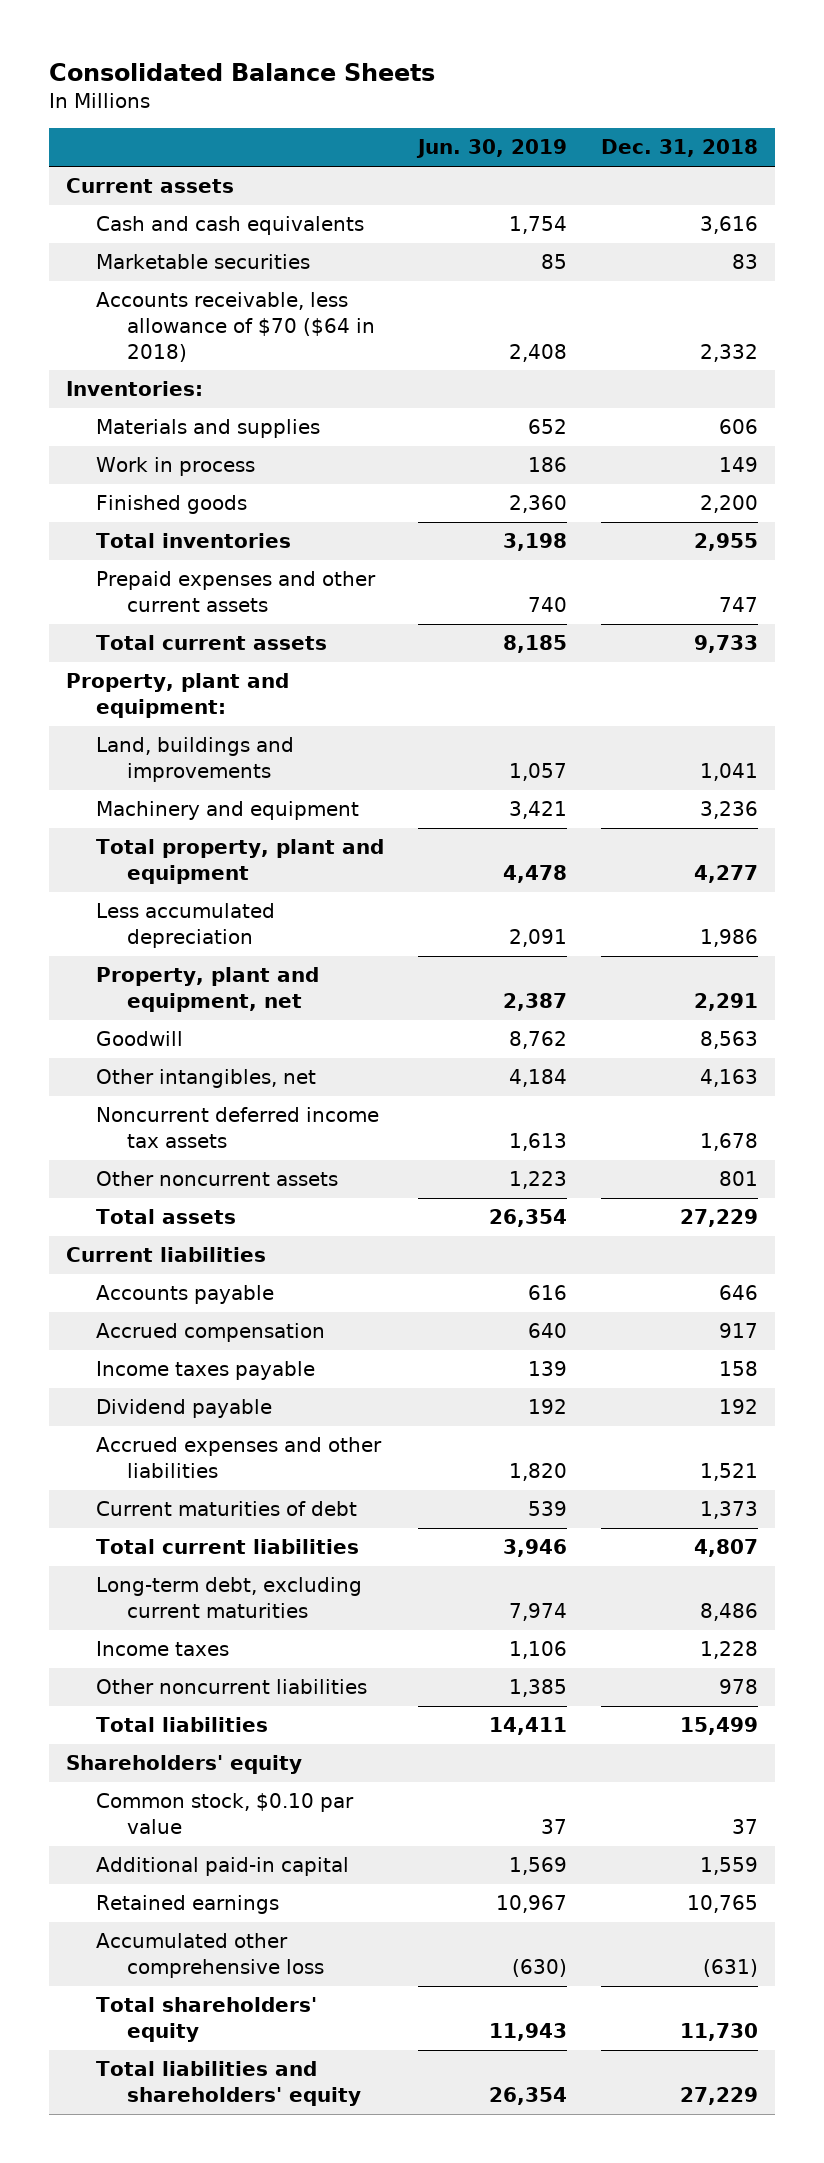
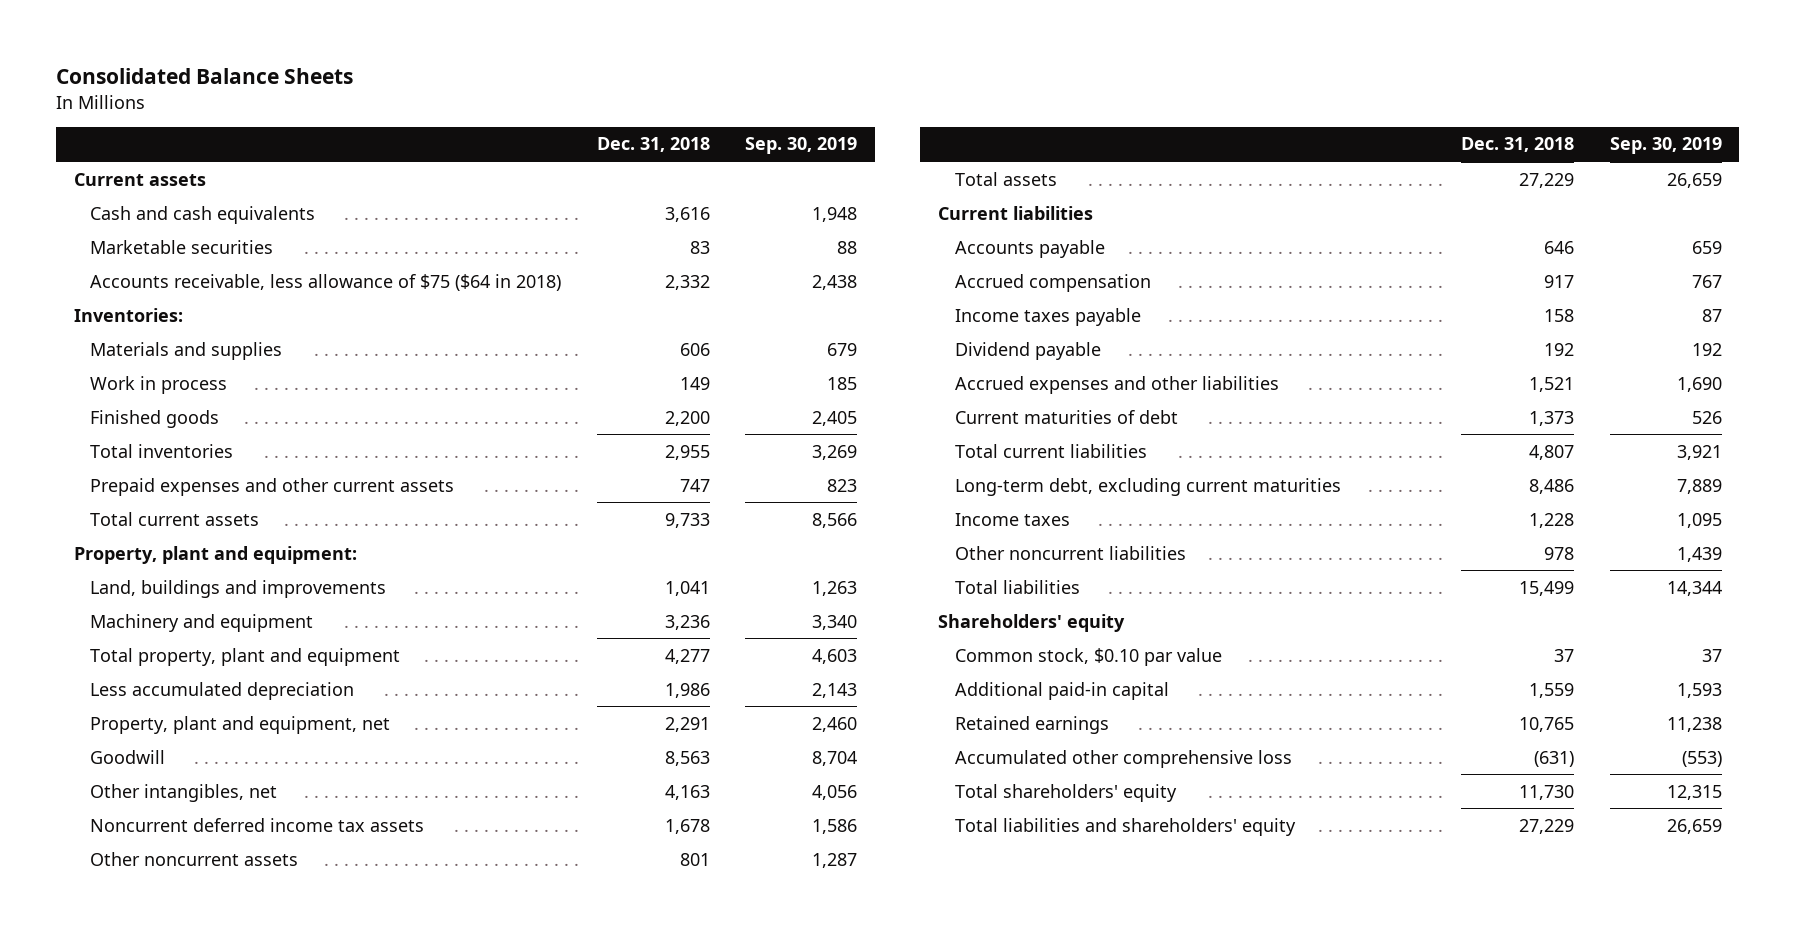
[416,139,568,159] Jun. 30, 2019 -> none
none -> [745,137,858,155] Sep. 30, 2019
[96,292,375,362] Accounts receivable, less allowance of $70 ($64 in 2018) -> [90,273,562,291] Accounts receivable, less allowance of $75 ($64 in 2018)

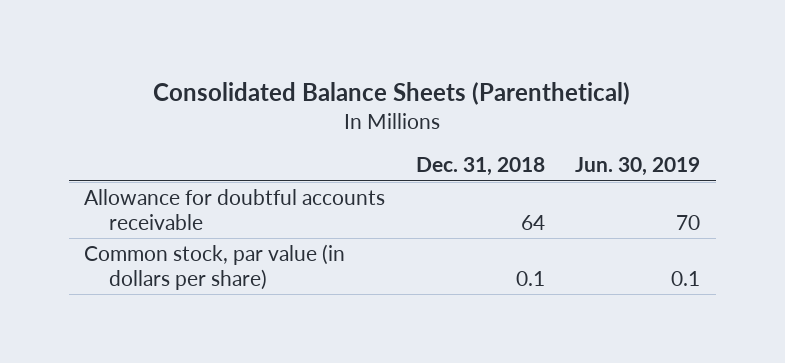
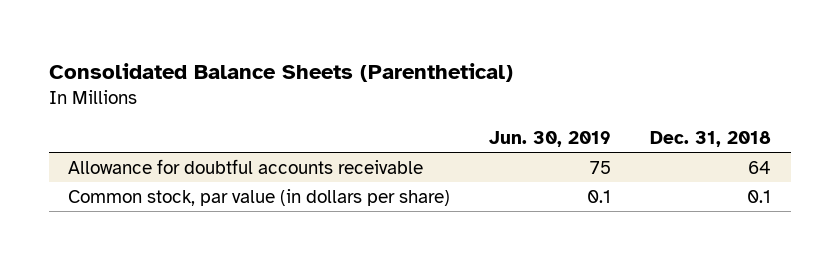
[676,214,701,230] 70 -> [590,160,612,174] 75

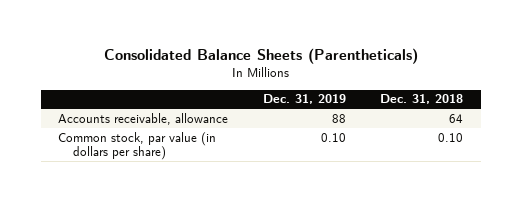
[48,62,513,82] Consolidated Balance Sheets (Parenthetical) -> [103,48,418,65] Consolidated Balance Sheets (Parentheticals)
[489,131,612,148] Jun. 30, 2019 -> none
none -> [262,94,346,105] Dec. 31, 2019
[68,158,424,174] Allowance for doubtful accounts receivable -> [58,112,229,125] Accounts receivable, allowance
[747,189,772,203] 0.1 -> [438,132,464,142] 0.10

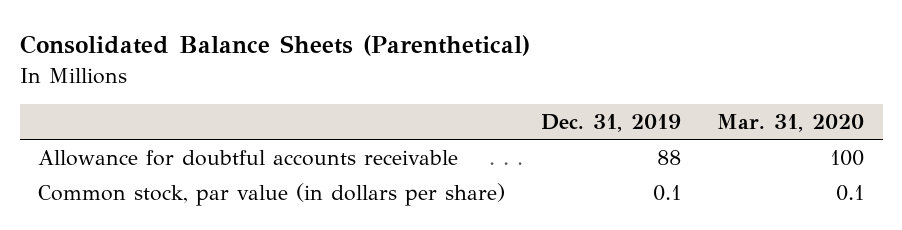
[103,48,418,65] Consolidated Balance Sheets (Parentheticals) -> [19,35,530,57] Consolidated Balance Sheets (Parenthetical)
[380,94,464,105] Dec. 31, 2018 -> none
none -> [717,114,865,133] Mar. 31, 2020
[58,112,229,125] Accounts receivable, allowance -> [37,149,458,166] Allowance for doubtful accounts receivable
[320,132,346,142] 0.10 -> [653,184,682,201] 0.1

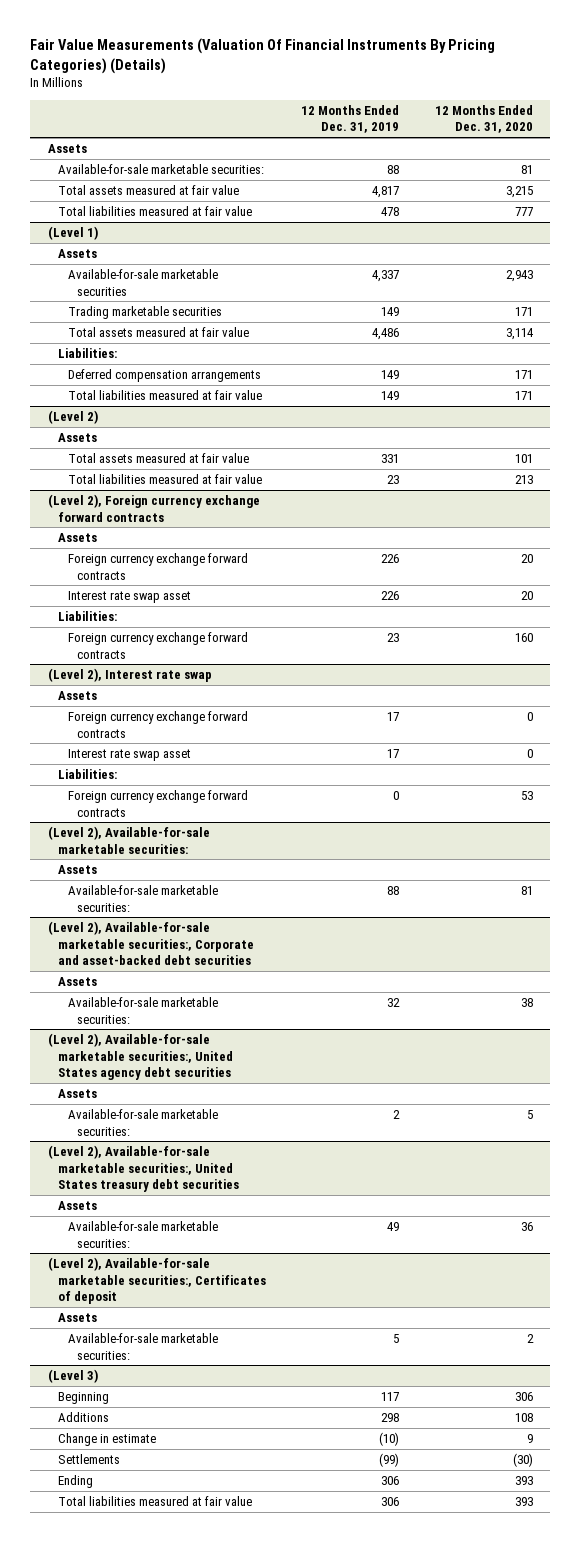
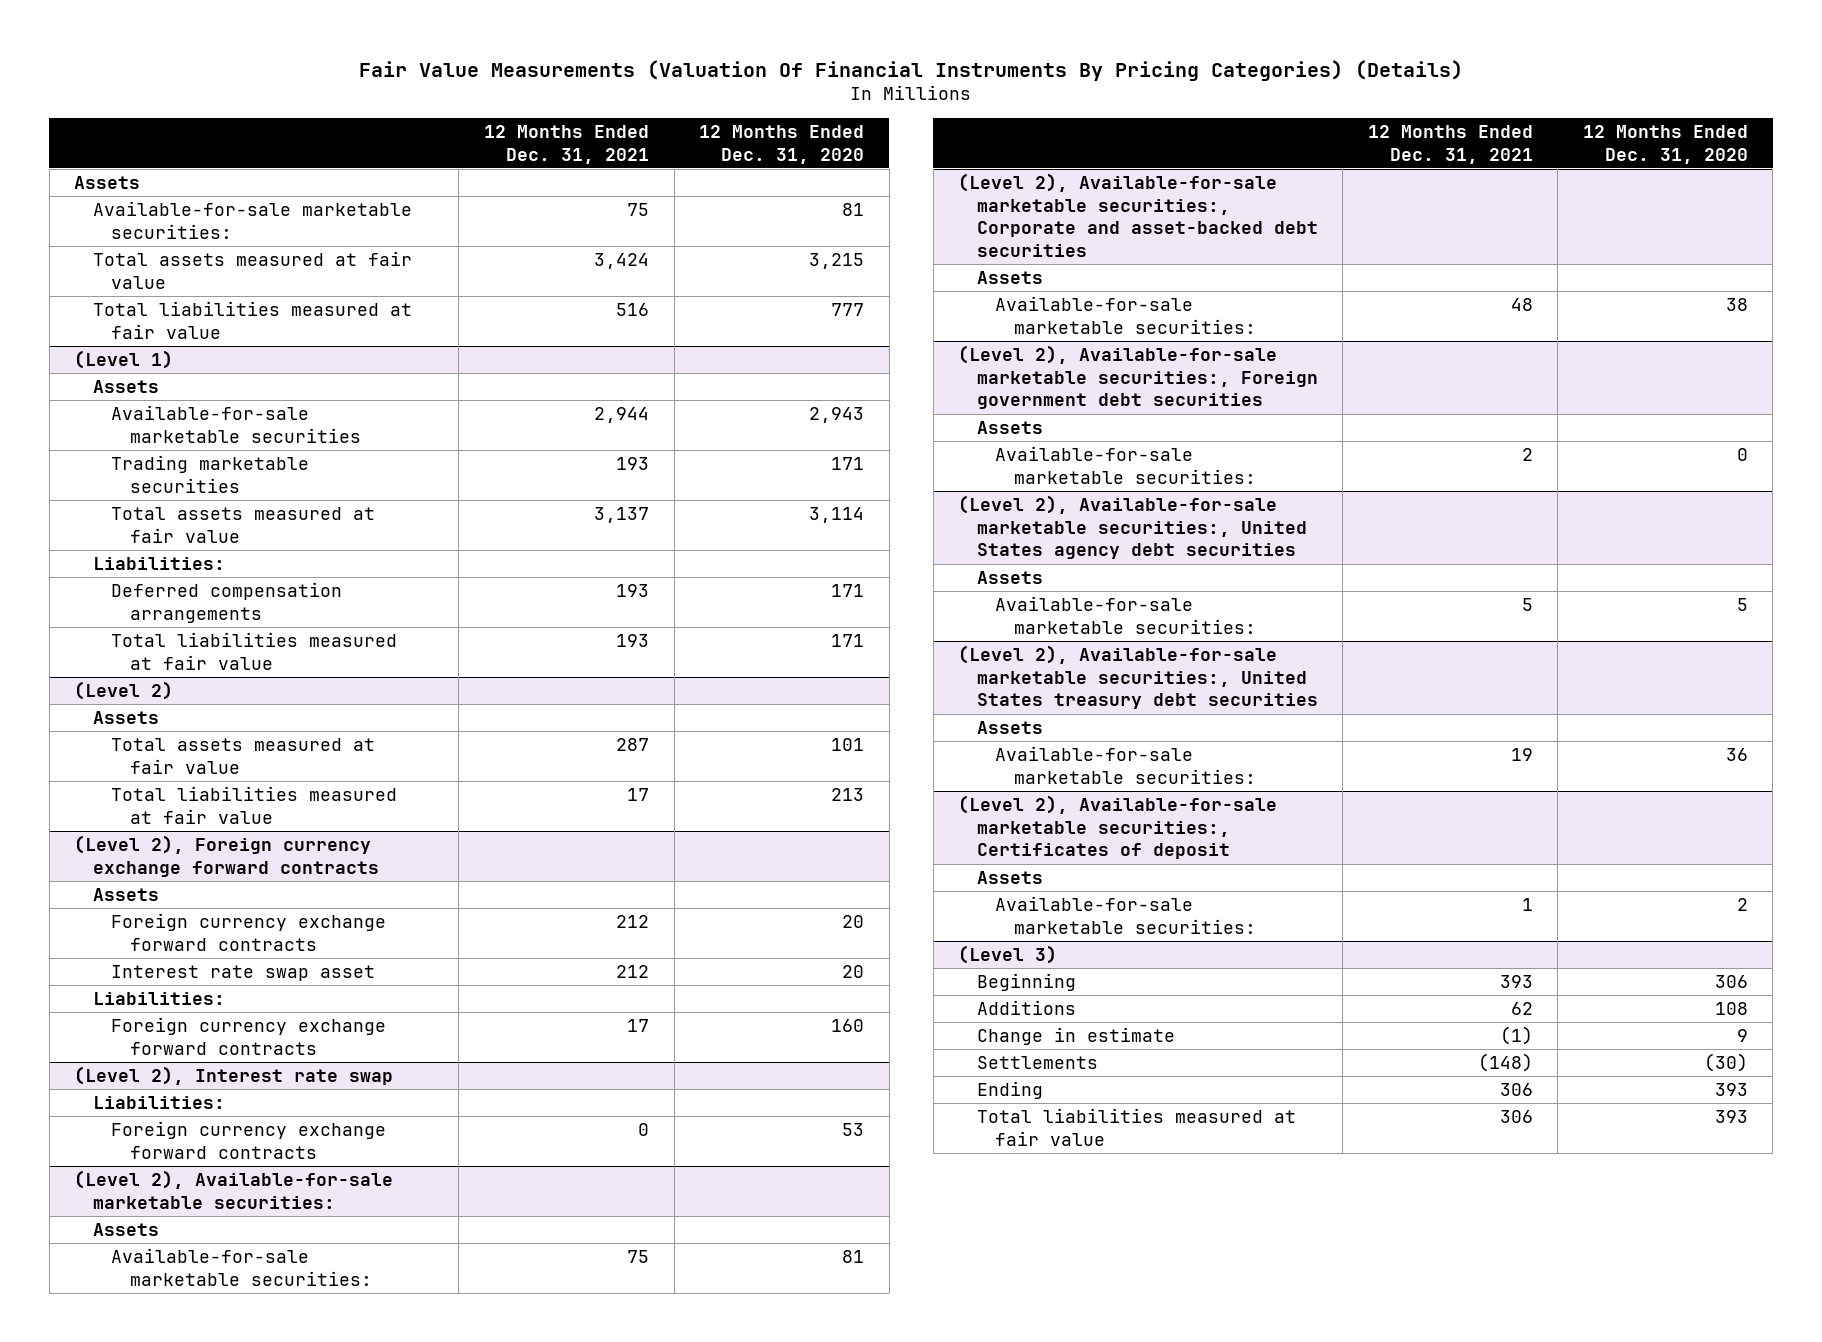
[301,104,400,134] 12 Months Ended Dec. 31, 2019 -> none
none -> [483,125,649,164] 12 Months Ended Dec. 31, 2021
[57,690,97,700] Assets -> none
[67,710,248,738] Foreign currency exchange forward contracts -> none
[67,748,191,761] Interest rate swap asset -> none
none -> [958,345,1318,410] (Level 2), Available-for-sale marketable securities:, Foreign government debt securities
none -> [976,421,1043,435] Assets
none -> [995,446,1256,484] Available-for-sale marketable securities:

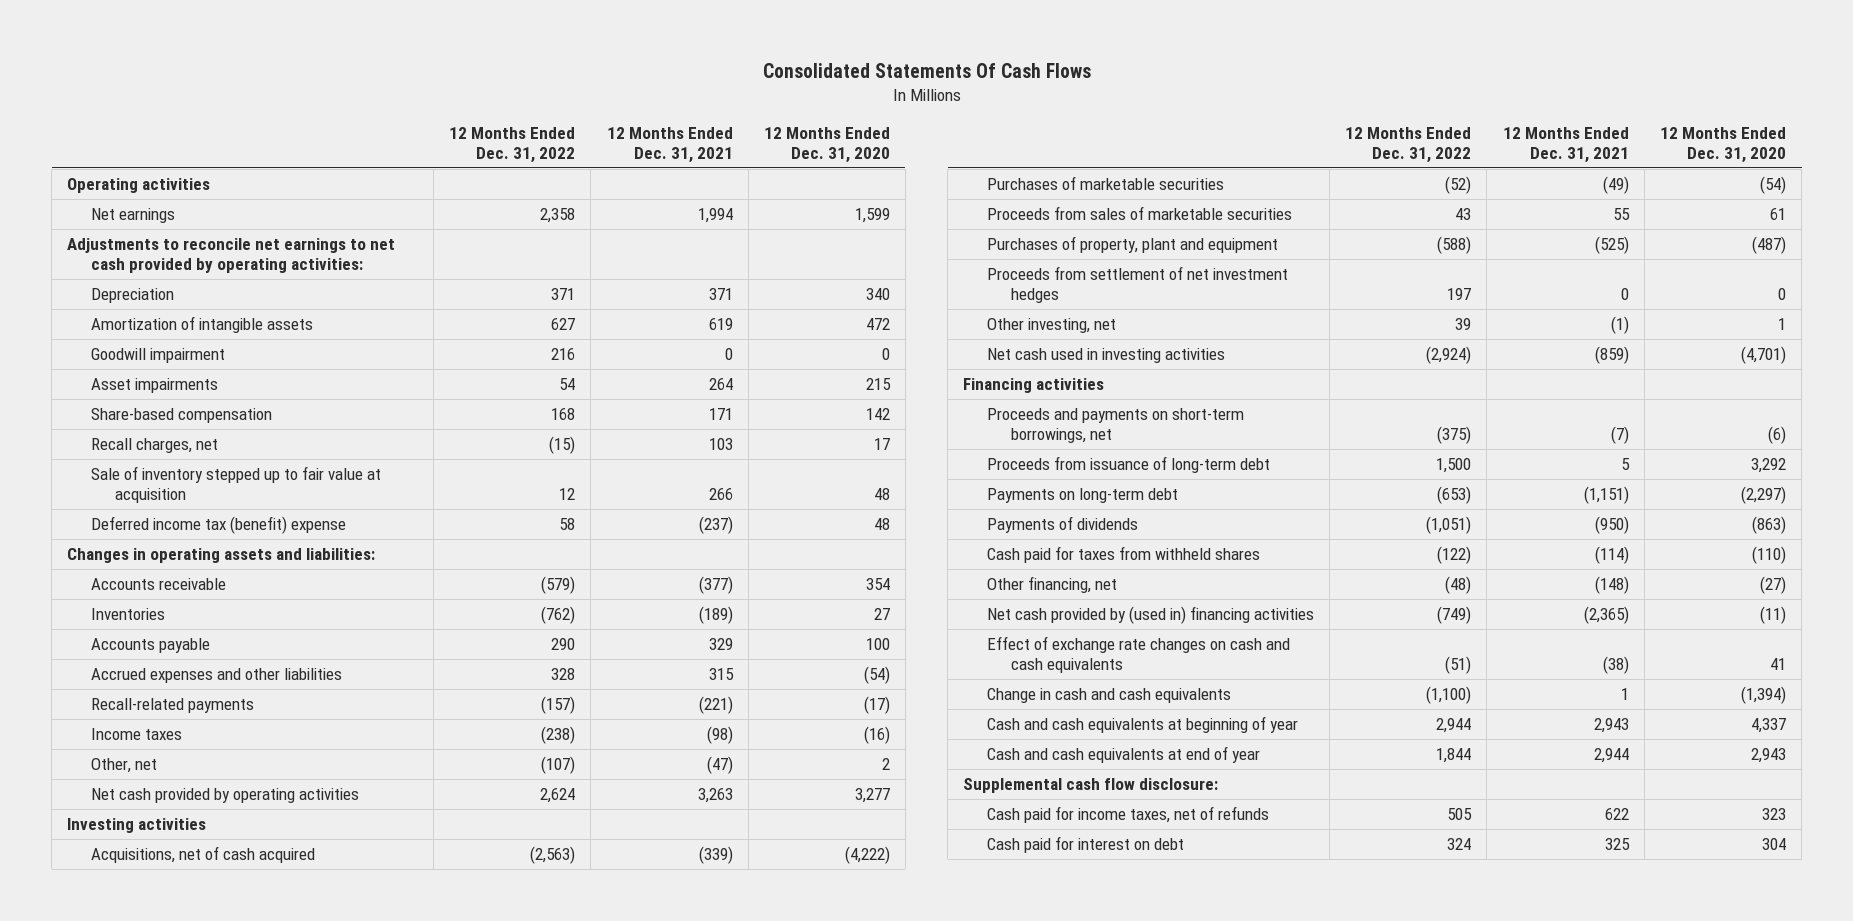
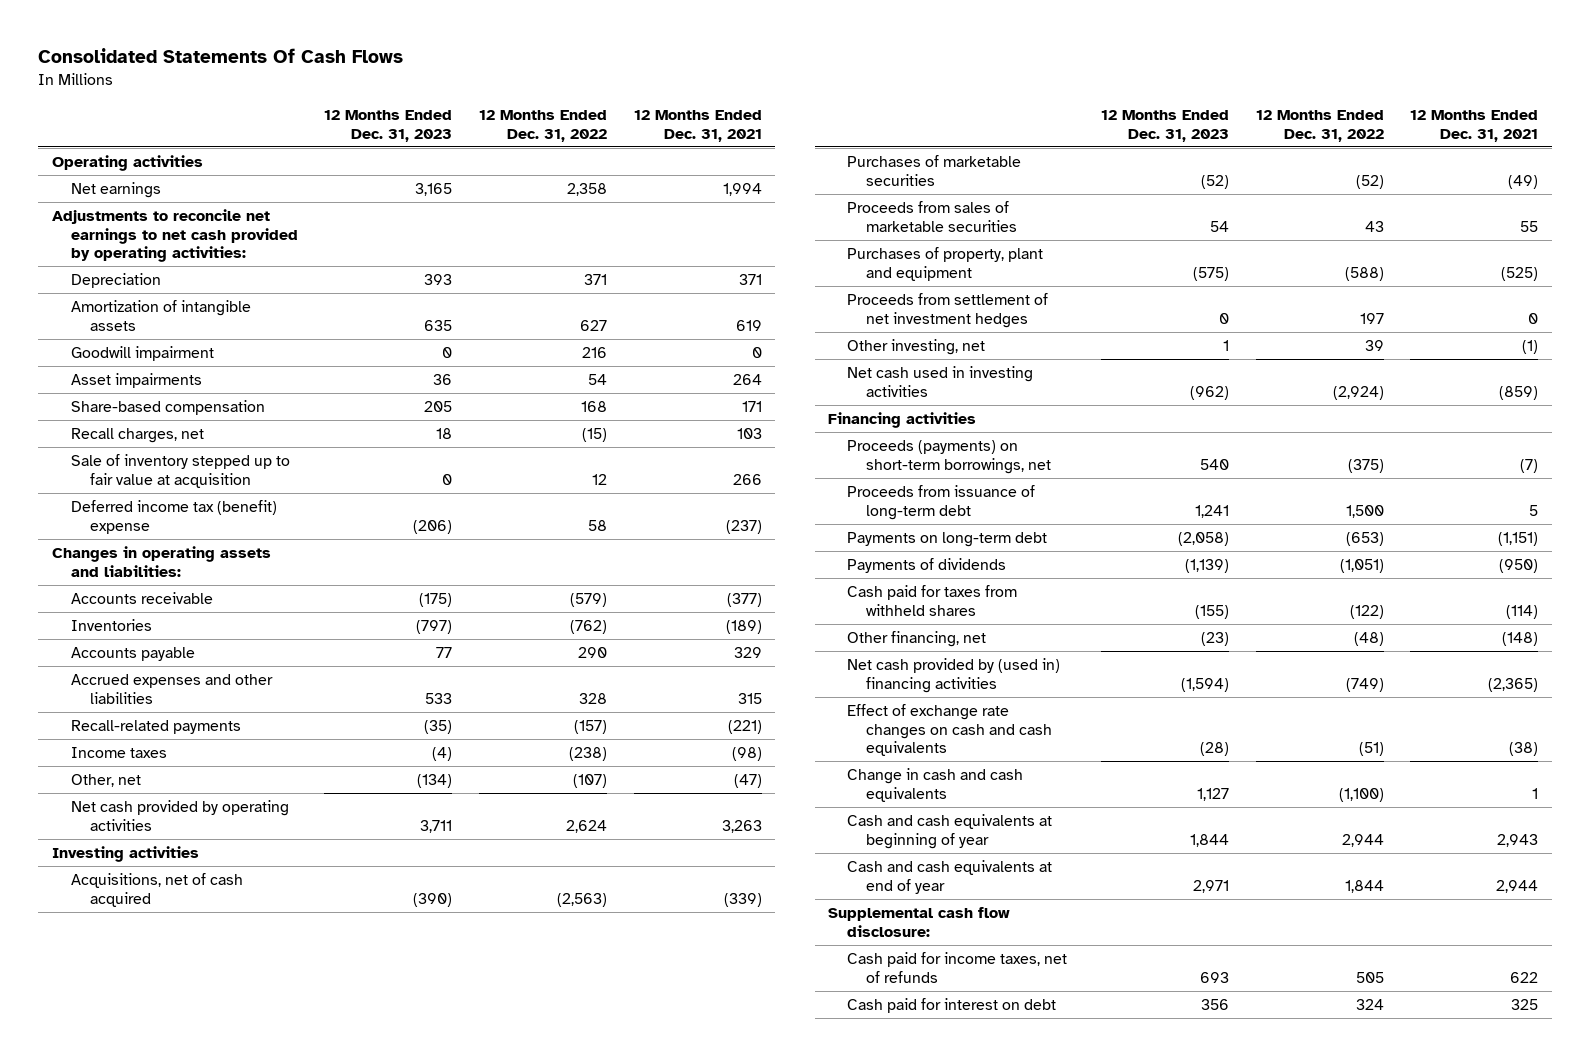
[763,126,890,163] 12 Months Ended Dec. 31, 2020 -> none
none -> [324,110,453,142] 12 Months Ended Dec. 31, 2023
[987,408,1245,444] Proceeds and payments on short-term borrowings, net -> [847,439,1052,474] Proceeds (payments) on short-term borrowings, net

